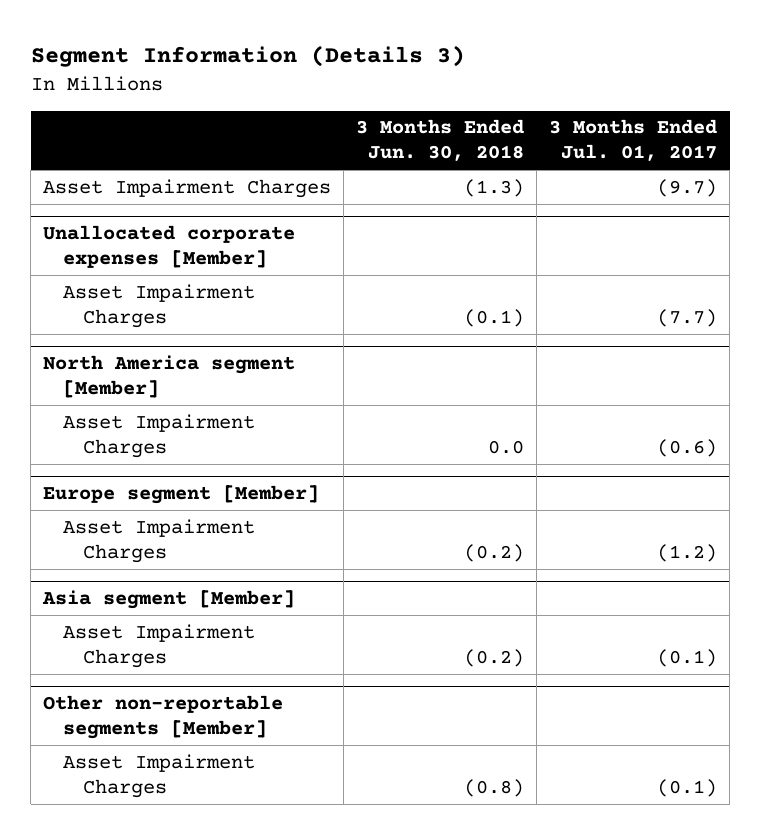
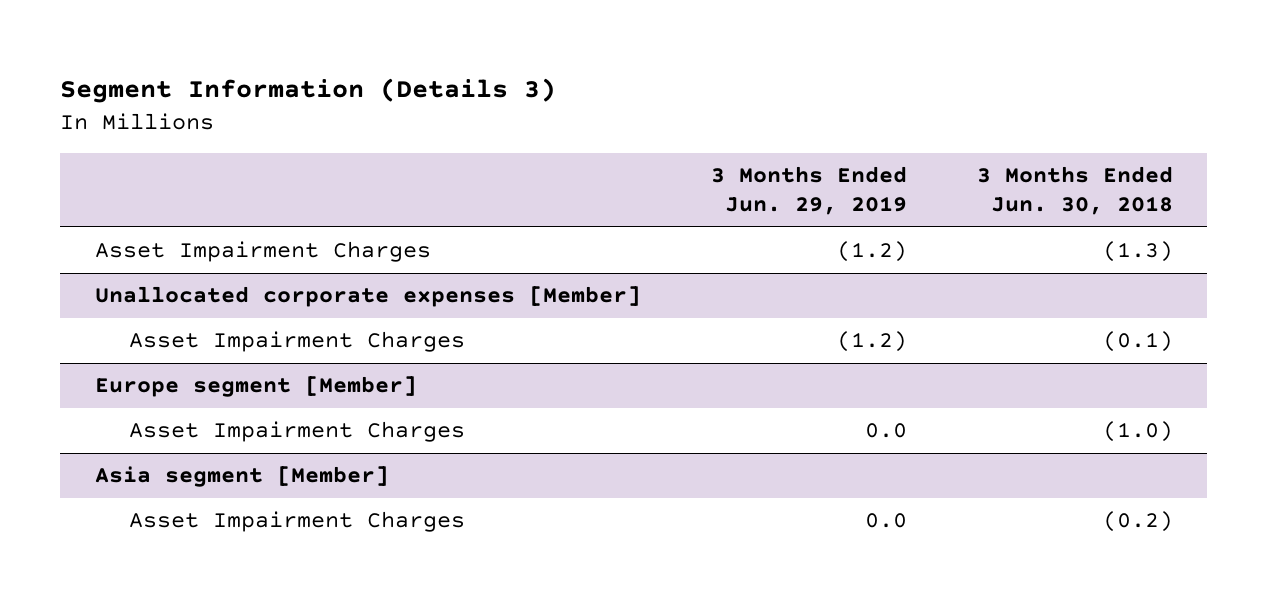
[549,119,718,162] 3 Months Ended Jul. 01, 2017 -> none
none -> [710,166,907,216] 3 Months Ended Jun. 29, 2019
[43,355,296,399] North America segment [Member] -> none
[63,413,256,458] Asset Impairment Charges -> none
[464,543,525,562] (0.2) -> [1102,421,1173,443] (1.0)
[43,695,284,740] Other non-reportable segments [Member] -> none
[63,753,256,798] Asset Impairment Charges -> none

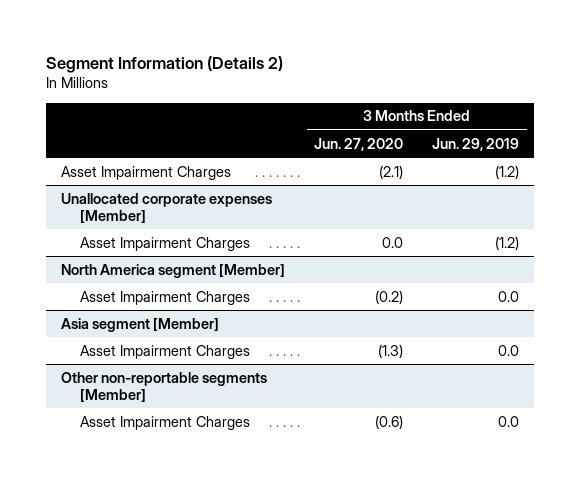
[60,78,557,104] Segment Information (Details 3) -> [46,55,284,73] Segment Information (Details 2)
[976,166,1173,216] 3 Months Ended Jun. 30, 2018 -> none
none -> [314,137,404,151] Jun. 27, 2020
[95,376,418,398] Europe segment [Member] -> none
none -> [60,263,285,278] North America segment [Member]
none -> [60,371,267,402] Other non-reportable segments [Member]
none -> [79,415,250,430] Asset Impairment Charges

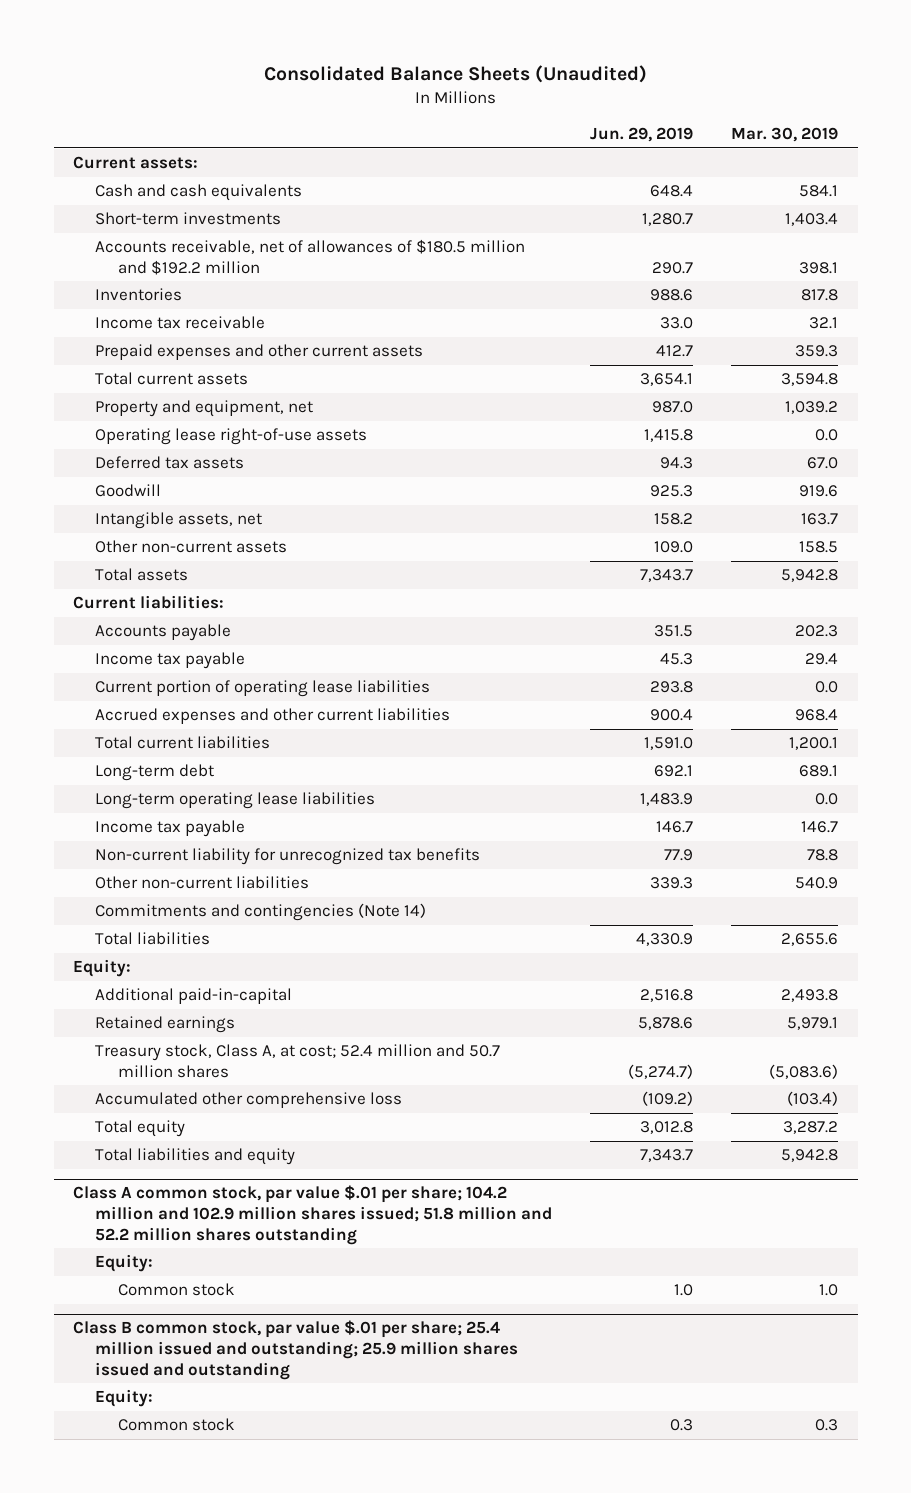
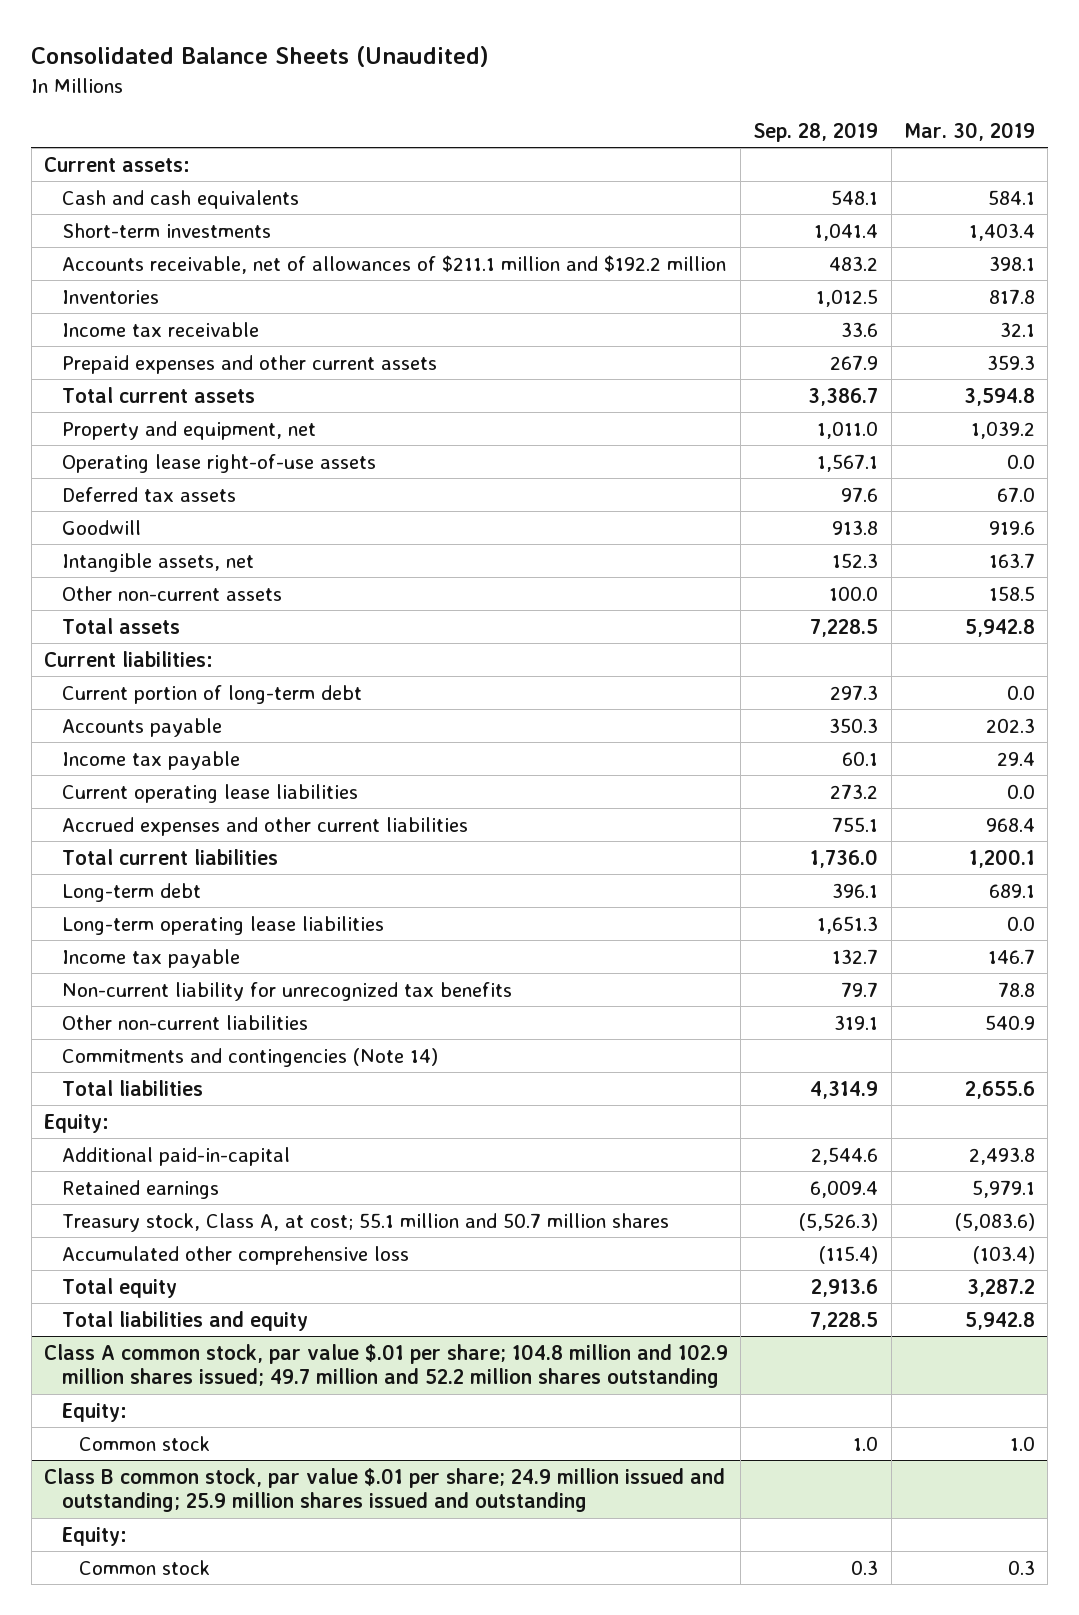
[590,127,694,143] Jun. 29, 2019 -> none
none -> [753,121,879,142] Sep. 28, 2019
[95,239,526,275] Accounts receivable, net of allowances of $180.5 million and $192.2 million -> [61,254,726,274] Accounts receivable, net of allowances of $211.1 million and $192.2 million
none -> [61,684,362,704] Current portion of long-term debt
[95,680,431,698] Current portion of operating lease liabilities -> [61,783,358,803] Current operating lease liabilities
[95,1044,501,1078] Treasury stock, Class A, at cost; 52.4 million and 50.7 million shares -> [61,1212,669,1232] Treasury stock, Class A, at cost; 55.1 million and 50.7 million shares
[72,1185,553,1245] Class A common stock, par value $.01 per share; 104.2 million and 102.9 million shares issued; 51.8 million and 52.2 million shares outstanding -> [44,1343,729,1389] Class A common stock, par value $.01 per share; 104.8 million and 102.9 million shares issued; 49.7 million and 52.2 million shares outstanding
[72,1320,519,1380] Class B common stock, par value $.01 per share; 25.4 million issued and outstanding; 25.9 million shares issued and outstanding -> [44,1467,726,1513] Class B common stock, par value $.01 per share; 24.9 million issued and outstanding; 25.9 million shares issued and outstanding

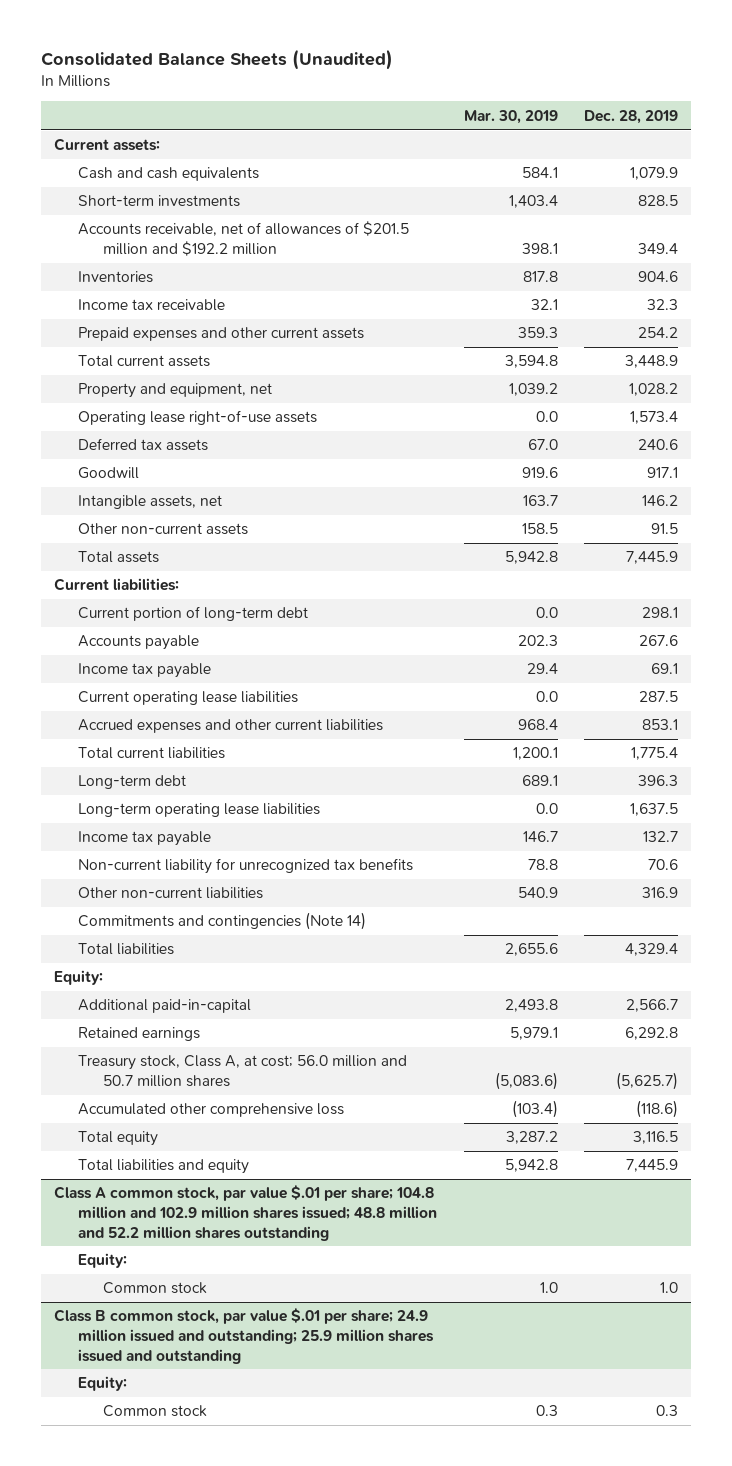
[753,121,879,142] Sep. 28, 2019 -> none
none -> [584,109,679,124] Dec. 28, 2019
[61,254,726,274] Accounts receivable, net of allowances of $211.1 million and $192.2 million -> [78,221,410,257] Accounts receivable, net of allowances of $201.5 million and $192.2 million
[61,1212,669,1232] Treasury stock, Class A, at cost; 55.1 million and 50.7 million shares -> [78,1055,408,1088] Treasury stock, Class A, at cost; 56.0 million and 50.7 million shares
[44,1343,729,1389] Class A common stock, par value $.01 per share; 104.8 million and 102.9 million shares issued; 49.7 million and 52.2 million shares outstanding -> [54,1185,438,1241] Class A common stock, par value $.01 per share; 104.8 million and 102.9 million shares issued; 48.8 million and 52.2 million shares outstanding

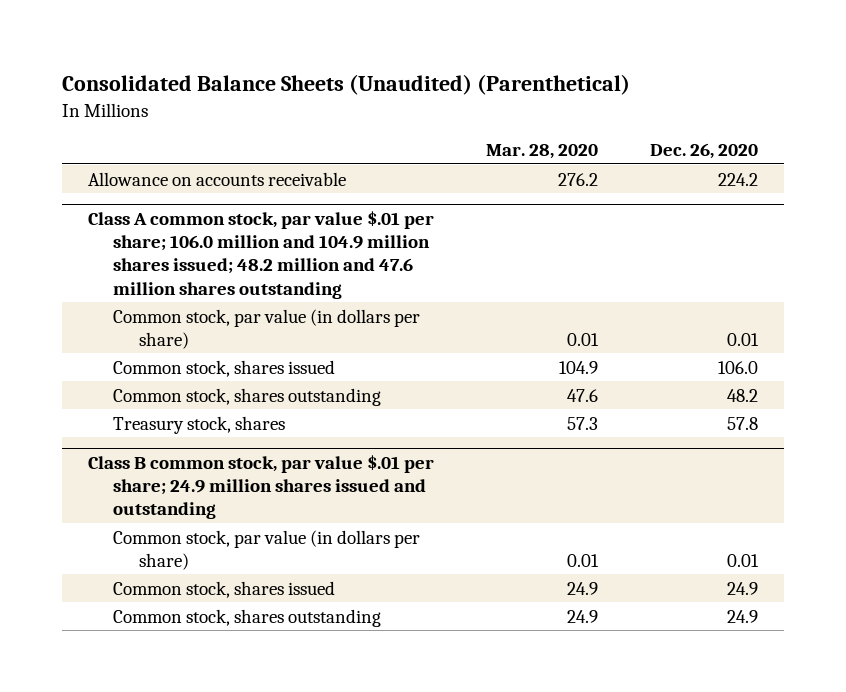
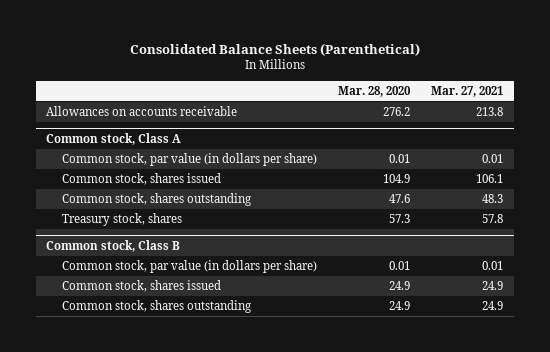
[61,74,630,96] Consolidated Balance Sheets (Unaudited) (Parenthetical) -> [129,42,420,56] Consolidated Balance Sheets (Parenthetical)
[650,143,759,160] Dec. 26, 2020 -> none
none -> [431,85,504,97] Mar. 27, 2021
[87,171,346,186] Allowance on accounts receivable -> [46,106,238,117] Allowances on accounts receivable
[87,211,434,299] Class A common stock, par value $.01 per share; 106.0 million and 104.9 million shares issued; 48.2 million and 47.6 million shares outstanding -> [46,133,182,146] Common stock, Class A
[87,455,434,520] Class B common stock, par value $.01 per share; 24.9 million shares issued and outstanding -> [46,240,181,253] Common stock, Class B

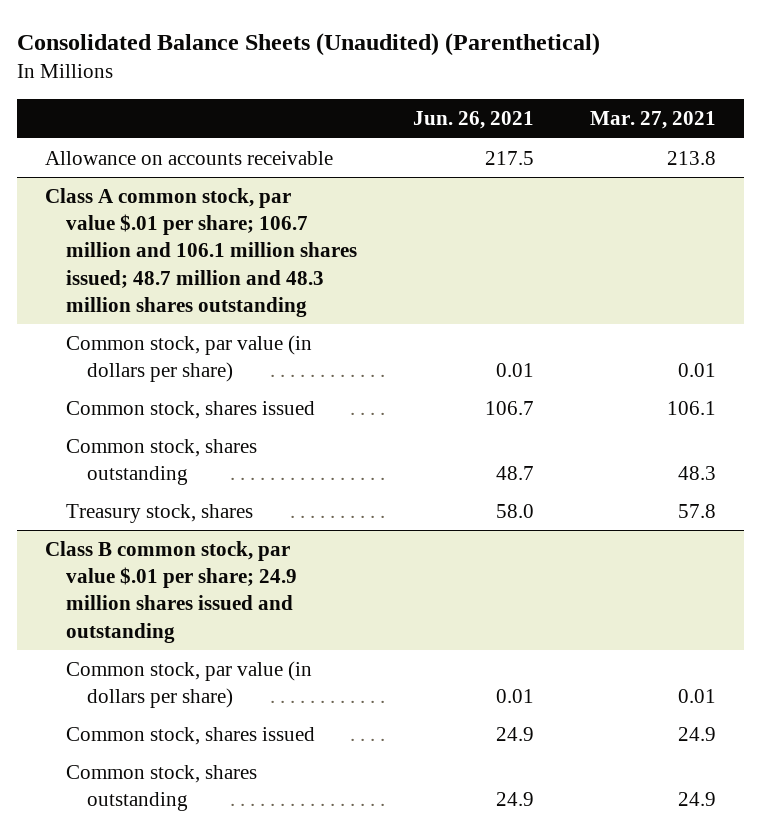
[129,42,420,56] Consolidated Balance Sheets (Parenthetical) -> [17,33,601,57] Consolidated Balance Sheets (Unaudited) (Parenthetical)
[338,85,412,97] Mar. 28, 2020 -> none
none -> [413,111,535,130] Jun. 26, 2021
[46,106,238,117] Allowances on accounts receivable -> [45,150,334,165] Allowance on accounts receivable
[46,133,182,146] Common stock, Class A -> [45,187,357,317] Class A common stock, par value $.01 per share; 106.7 million and 106.1 million shares issued; 48.7 million and 48.3 million shares outstanding
[46,240,181,253] Common stock, Class B -> [45,540,297,643] Class B common stock, par value $.01 per share; 24.9 million shares issued and outstanding

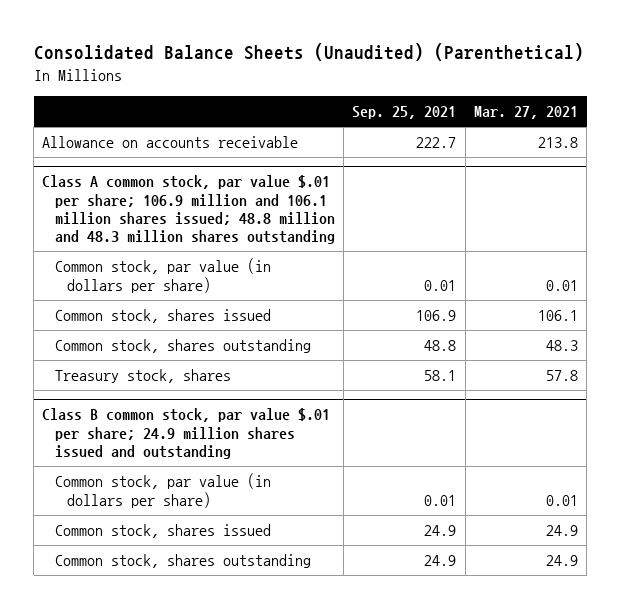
[413,111,535,130] Jun. 26, 2021 -> none
none -> [352,106,457,120] Sep. 25, 2021
[45,187,357,317] Class A common stock, par value $.01 per share; 106.7 million and 106.1 million shares issued; 48.7 million and 48.3 million shares outstanding -> [42,175,335,245] Class A common stock, par value $.01 per share; 106.9 million and 106.1 million shares issued; 48.8 million and 48.3 million shares outstanding

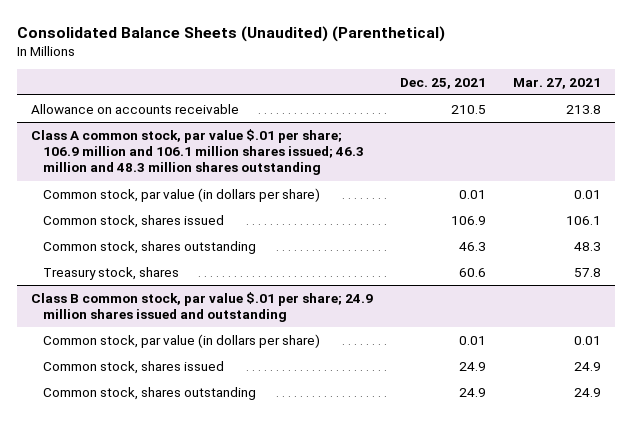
[352,106,457,120] Sep. 25, 2021 -> none
none -> [400,77,487,89] Dec. 25, 2021
[42,175,335,245] Class A common stock, par value $.01 per share; 106.9 million and 106.1 million shares issued; 48.8 million and 48.3 million shares outstanding -> [30,128,364,176] Class A common stock, par value $.01 per share; 106.9 million and 106.1 million shares issued; 46.3 million and 48.3 million shares outstanding

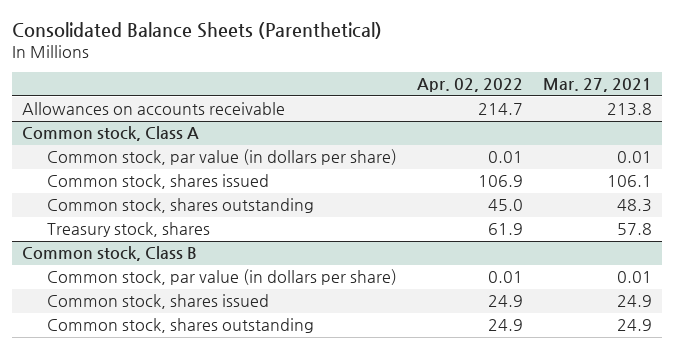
[17,25,446,42] Consolidated Balance Sheets (Unaudited) (Parenthetical) -> [12,22,383,40] Consolidated Balance Sheets (Parenthetical)
[400,77,487,89] Dec. 25, 2021 -> none
none -> [416,78,523,93] Apr. 02, 2022
[30,103,239,114] Allowance on accounts receivable -> [22,102,286,116] Allowances on accounts receivable
[30,128,364,176] Class A common stock, par value $.01 per share; 106.9 million and 106.1 million shares issued; 46.3 million and 48.3 million shares outstanding -> [22,126,200,142] Common stock, Class A
[30,291,373,322] Class B common stock, par value $.01 per share; 24.9 million shares issued and outstanding -> [22,246,198,262] Common stock, Class B

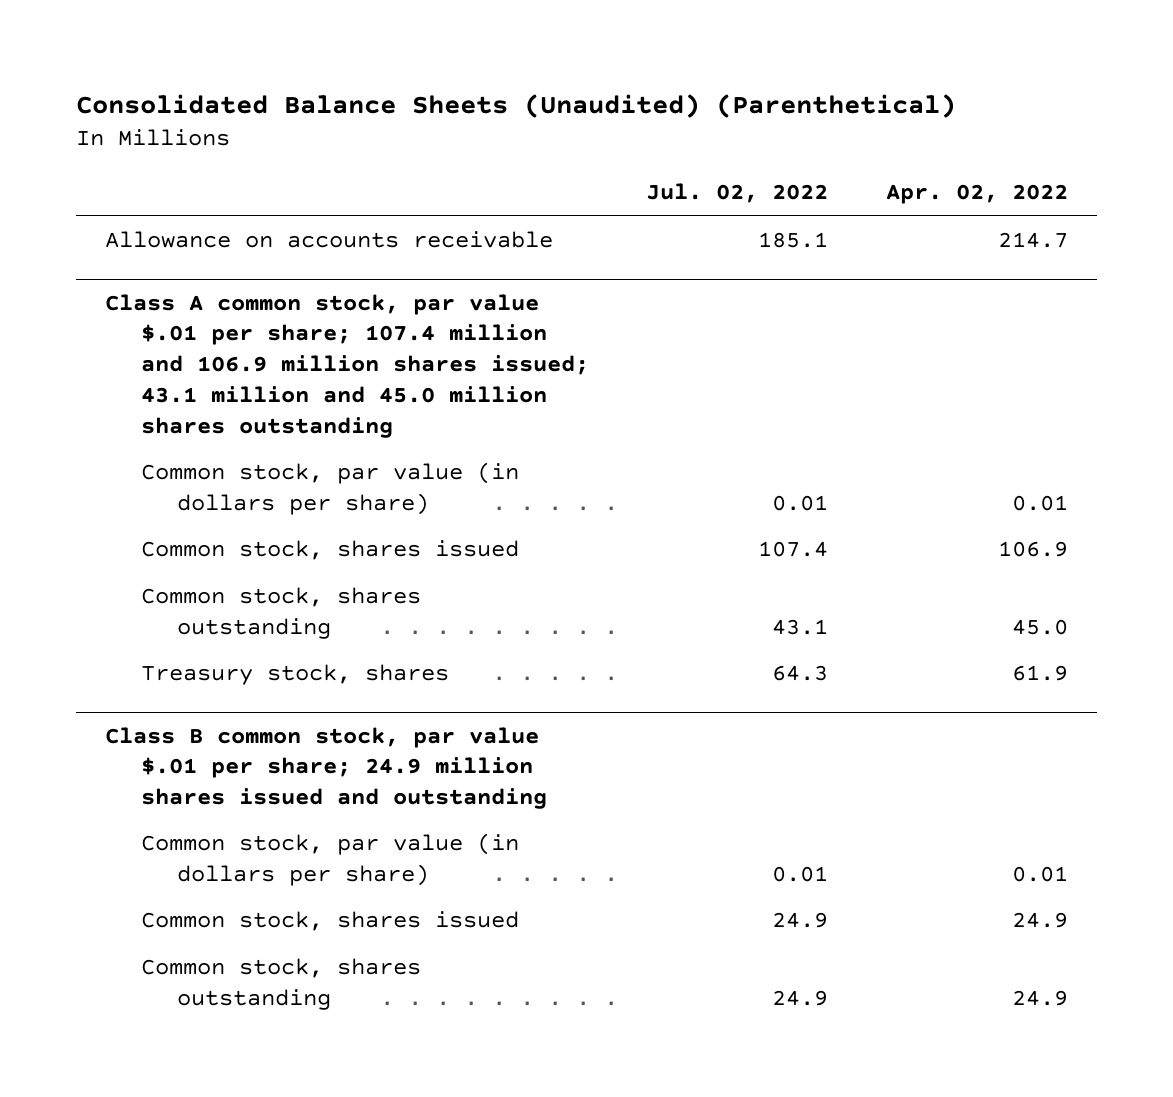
[12,22,383,40] Consolidated Balance Sheets (Parenthetical) -> [75,93,956,118] Consolidated Balance Sheets (Unaudited) (Parenthetical)
[542,78,652,93] Mar. 27, 2021 -> none
none -> [646,183,829,204] Jul. 02, 2022
[22,102,286,116] Allowances on accounts receivable -> [104,231,553,249] Allowance on accounts receivable
[22,126,200,142] Common stock, Class A -> [104,293,589,438] Class A common stock, par value $.01 per share; 107.4 million and 106.9 million shares issued; 43.1 million and 45.0 million shares outstanding
[22,246,198,262] Common stock, Class B -> [104,726,547,810] Class B common stock, par value $.01 per share; 24.9 million shares issued and outstanding

